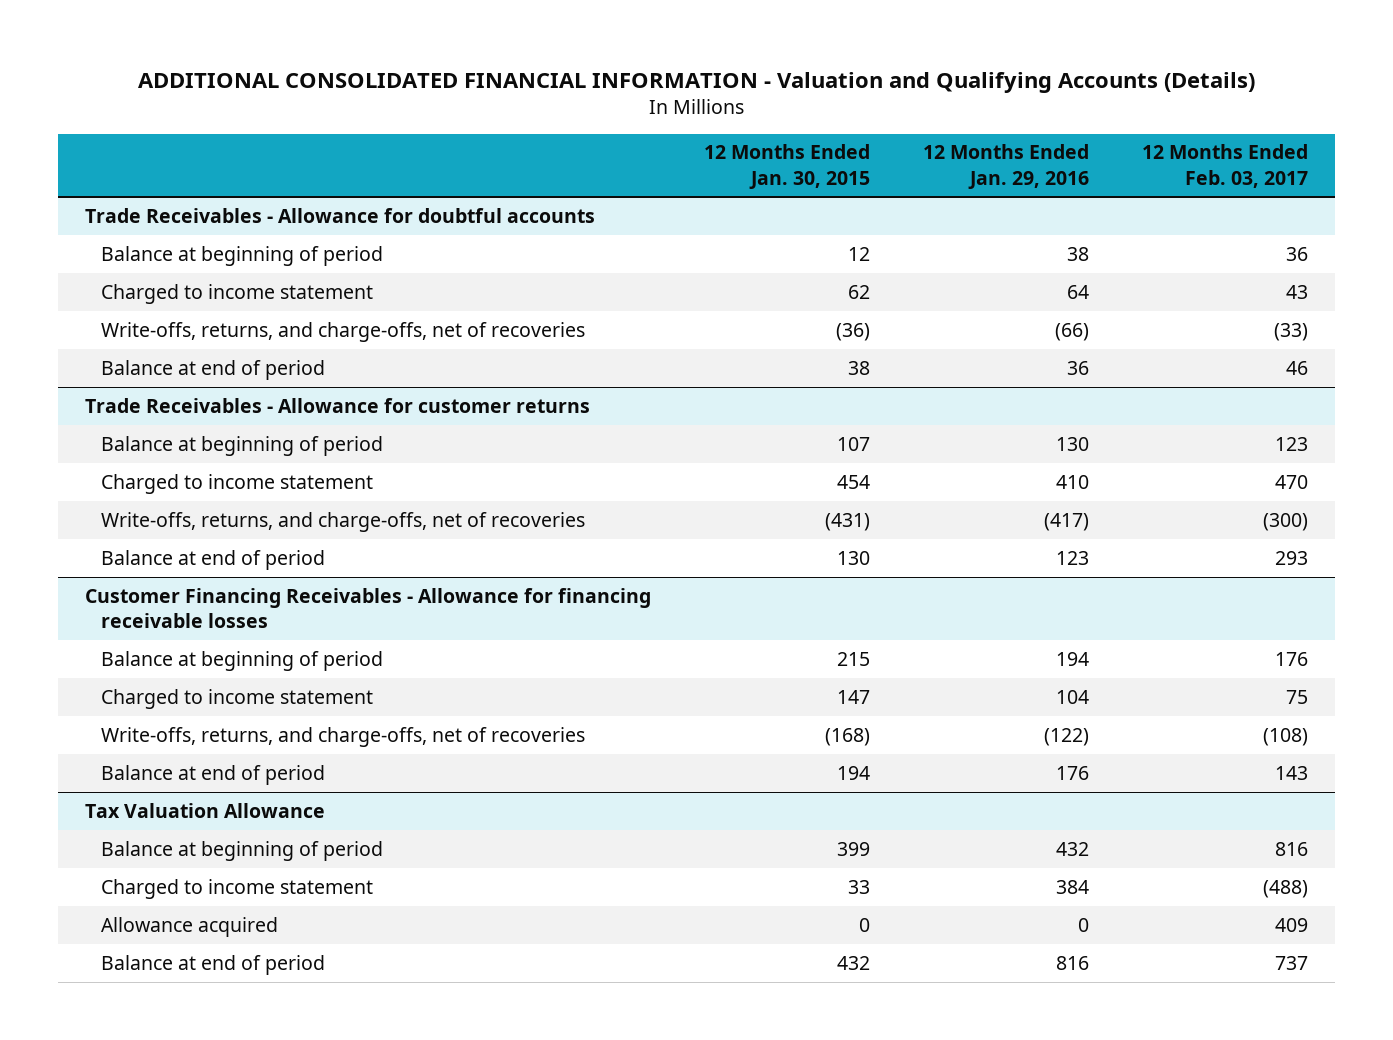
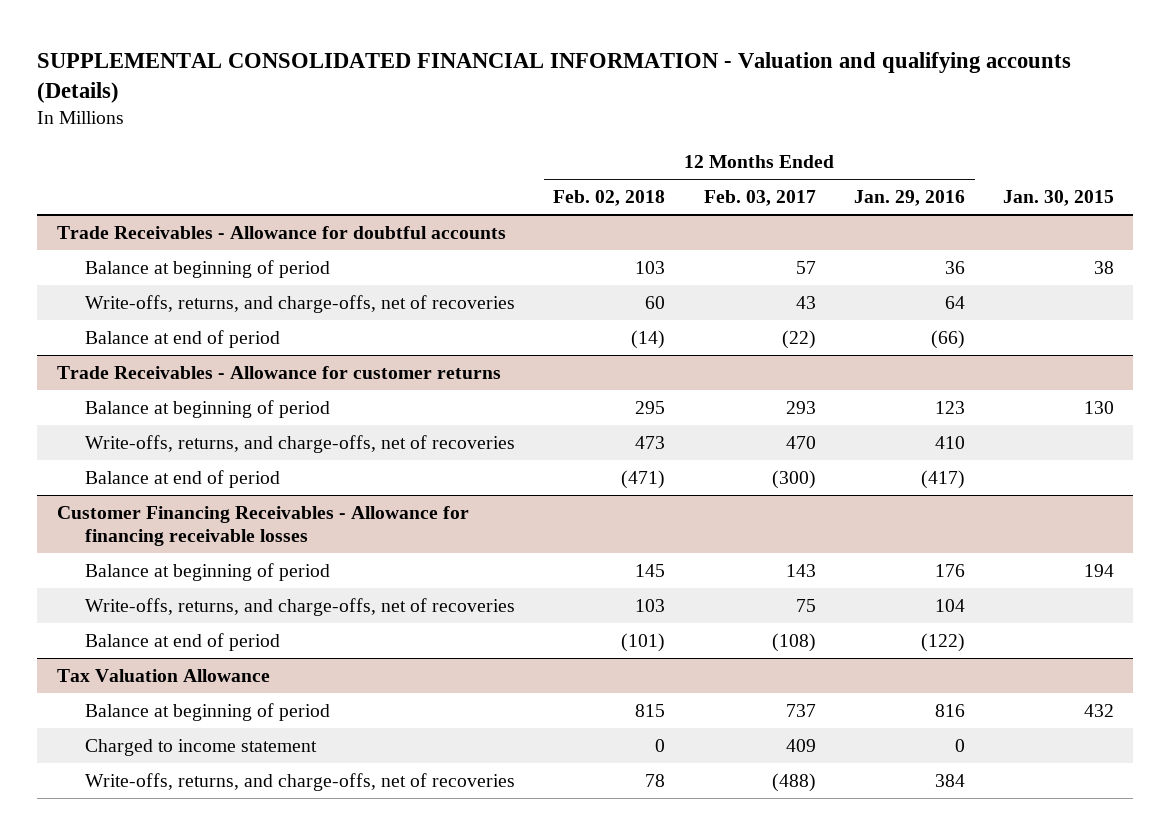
[137,72,1255,94] ADDITIONAL CONSOLIDATED FINANCIAL INFORMATION - Valuation and Qualifying Accounts (Details) -> [37,51,1072,104] SUPPLEMENTAL CONSOLIDATED FINANCIAL INFORMATION - Valuation and qualifying accounts (Details)
[704,144,871,189] 12 Months Ended Jan. 30, 2015 -> none
none -> [553,190,666,207] Feb. 02, 2018
none -> [1003,190,1115,207] Jan. 30, 2015
[100,321,585,342] Write-offs, returns, and charge-offs, net of recoveries -> none
[1067,246,1090,261] 38 -> [944,260,965,274] 36
[1286,246,1309,261] 36 -> [795,260,816,274] 57
[100,283,373,304] Charged to income statement -> [85,294,516,313] Write-offs, returns, and charge-offs, net of recoveries
[1067,360,1090,375] 36 -> [930,329,965,349] (66)
[1286,360,1309,375] 46 -> [781,329,816,349] (22)
[100,549,325,570] Balance at end of period -> none
[1056,436,1090,451] 130 -> [934,400,965,414] 123
[1275,436,1309,451] 123 -> [785,400,816,414] 293
[100,473,373,494] Charged to income statement -> [85,434,516,453] Write-offs, returns, and charge-offs, net of recoveries
[100,511,585,532] Write-offs, returns, and charge-offs, net of recoveries -> [85,469,281,488] Balance at end of period
[100,764,325,785] Balance at end of period -> none
[1056,651,1090,666] 194 -> [934,563,965,577] 176
[1275,651,1309,666] 176 -> [785,563,816,577] 143
[100,688,373,709] Charged to income statement -> [85,597,516,616] Write-offs, returns, and charge-offs, net of recoveries
[100,726,585,747] Write-offs, returns, and charge-offs, net of recoveries -> [85,632,281,651] Balance at end of period
[100,916,278,937] Allowance acquired -> none
[100,954,325,975] Balance at end of period -> none
[1056,841,1090,856] 432 -> [934,703,965,717] 816
[1275,841,1309,856] 816 -> [785,703,816,717] 737
[1056,879,1090,894] 384 -> [954,738,965,752] 0
[1263,879,1309,898] (488) -> [785,738,816,752] 409
none -> [85,772,516,791] Write-offs, returns, and charge-offs, net of recoveries

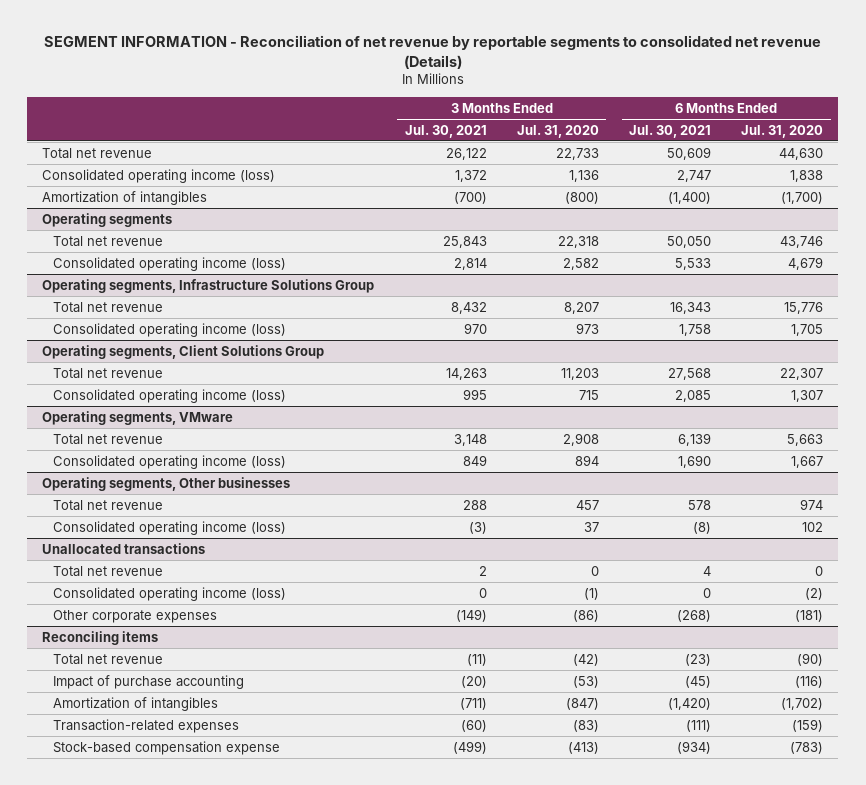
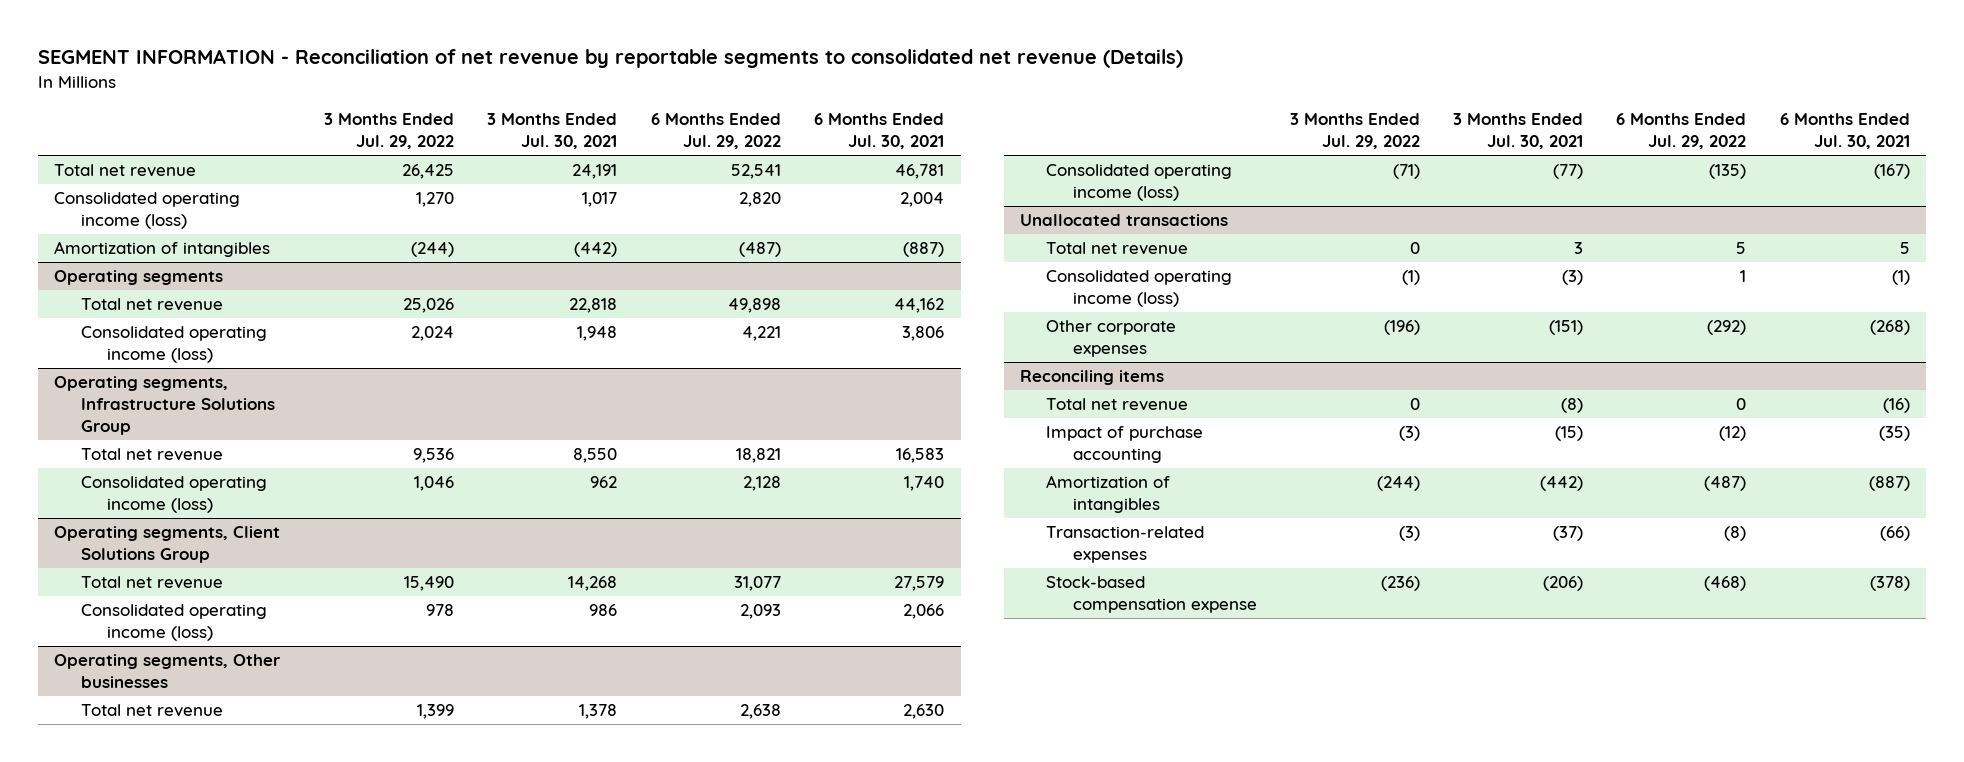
[516,124,599,138] Jul. 31, 2020 -> none
[741,124,824,138] Jul. 31, 2020 -> none
none -> [323,112,454,150] 3 Months Ended Jul. 29, 2022
none -> [650,112,781,150] 6 Months Ended Jul. 29, 2022
[445,147,487,160] 26,122 -> [572,164,618,180] 24,191
[667,146,712,160] 50,609 -> [894,164,944,180] 46,781
[454,169,487,182] 1,372 -> [582,192,618,208] 1,017
[677,169,712,182] 2,747 -> [899,192,944,208] 2,004
[453,191,487,204] (700) -> [574,242,618,258] (442)
[668,191,712,204] (1,400) -> [902,242,944,258] (887)
[442,235,487,248] 25,843 -> [569,298,618,314] 22,818
[667,235,712,248] 50,050 -> [893,298,944,314] 44,162
[453,257,487,270] 2,814 -> [577,326,618,342] 1,948
[675,257,712,270] 5,533 -> [901,326,944,342] 3,806
[450,301,487,314] 8,432 -> [573,448,618,464] 8,550
[670,301,712,314] 16,343 -> [895,448,944,464] 16,583
[463,322,487,334] 970 -> [590,476,618,489] 962
[679,323,712,336] 1,758 -> [903,476,944,492] 1,740
[42,410,234,425] Operating segments, VMware -> none
[53,433,164,445] Total net revenue -> none
[53,454,287,469] Consolidated operating income (loss) -> none
[445,367,487,380] 14,263 -> [568,576,618,592] 14,268
[668,367,712,380] 27,568 -> [893,576,944,592] 27,579
[462,388,487,400] 995 -> [589,604,618,617] 986
[675,389,712,402] 2,085 -> [902,604,944,620] 2,066
[462,499,487,510] 288 -> [579,704,618,720] 1,378
[688,499,712,510] 578 -> [902,704,944,720] 2,630
[468,521,487,534] (3) -> [1553,164,1584,180] (77)
[693,521,712,534] (8) -> [1873,164,1910,180] (167)
[478,565,487,576] 2 -> [1574,242,1584,255] 3
[703,565,712,576] 4 -> [1899,242,1910,255] 5
[478,587,487,598] 0 -> [1562,270,1584,286] (3)
[703,587,712,598] 0 -> [1891,270,1910,286] (1)
[455,608,487,622] (149) -> [1549,320,1584,336] (151)
[466,653,487,666] (11) -> [1561,398,1584,414] (8)
[685,653,712,666] (23) -> [1882,398,1910,414] (16)
[460,675,487,688] (20) -> [1555,426,1584,442] (15)
[685,675,712,688] (45) -> [1878,426,1910,442] (35)
[459,697,487,710] (711) -> [1540,476,1584,492] (442)
[668,697,712,710] (1,420) -> [1868,476,1910,492] (887)
[460,719,487,732] (60) -> [1553,526,1584,542] (37)
[686,719,712,732] (111) -> [1879,526,1910,542] (66)
[452,740,487,754] (499) -> [1543,576,1584,592] (206)
[677,740,712,754] (934) -> [1869,576,1910,592] (378)

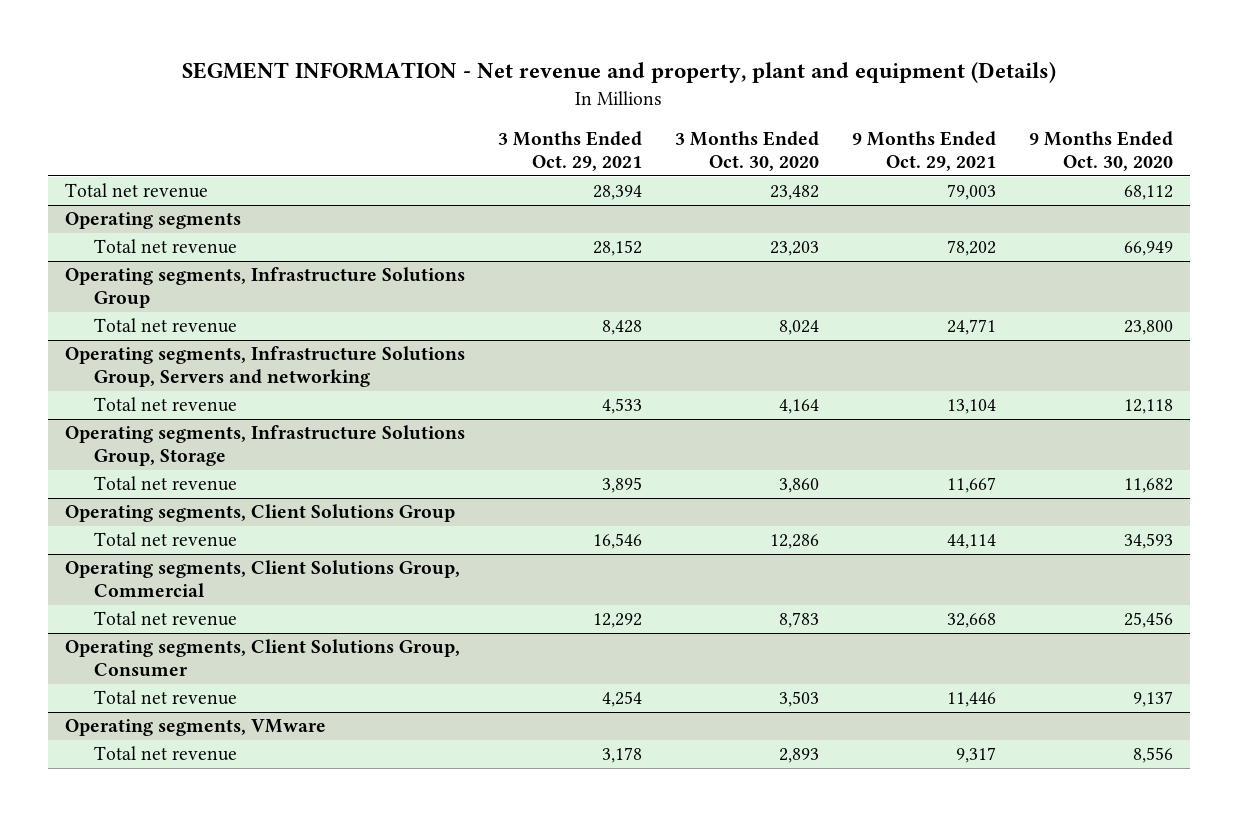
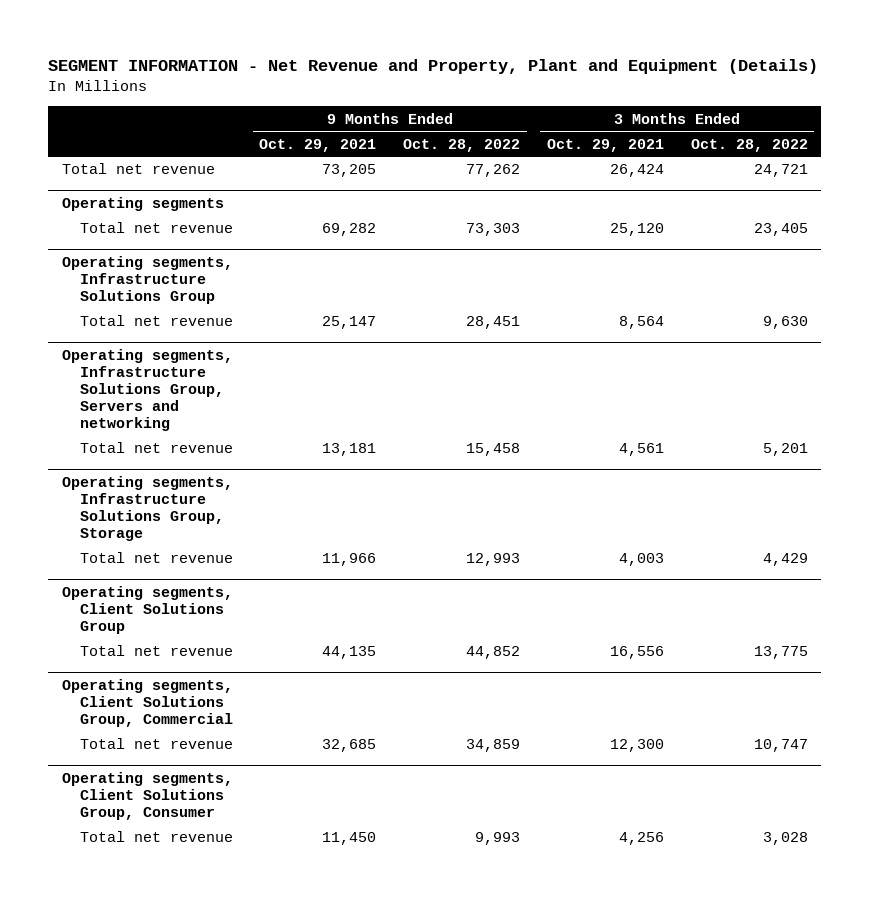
[181,62,1056,84] SEGMENT INFORMATION - Net revenue and property, plant and equipment (Details) -> [48,59,819,75] SEGMENT INFORMATION - Net Revenue and Property, Plant and Equipment (Details)
[674,131,819,171] 3 Months Ended Oct. 30, 2020 -> none
[1029,131,1174,171] 9 Months Ended Oct. 30, 2020 -> none
none -> [403,138,521,152] Oct. 28, 2022
none -> [690,138,808,152] Oct. 28, 2022
[592,185,642,201] 28,394 -> [609,164,664,178] 26,424
[947,184,997,201] 79,003 -> [322,164,377,178] 73,205
[592,240,642,257] 28,152 -> [609,223,664,237] 25,120
[947,240,997,257] 78,202 -> [322,223,377,237] 69,282
[601,320,642,336] 8,428 -> [618,316,664,330] 8,564
[947,319,997,336] 24,771 -> [322,316,377,330] 25,147
[601,398,642,415] 4,533 -> [618,443,664,457] 4,561
[947,399,997,415] 13,104 -> [322,443,377,457] 13,181
[601,477,642,494] 3,895 -> [618,553,664,567] 4,003
[947,477,997,494] 11,667 -> [322,553,377,567] 11,966
[592,533,642,550] 16,546 -> [609,646,664,660] 16,556
[947,534,997,550] 44,114 -> [322,646,377,660] 44,135
[592,613,642,629] 12,292 -> [609,739,664,753] 12,300
[947,613,997,629] 32,668 -> [322,739,377,753] 32,685
[64,719,326,737] Operating segments, VMware -> none
[93,746,237,762] Total net revenue -> none
[601,691,642,708] 4,254 -> [618,832,664,846] 4,256
[947,692,997,708] 11,446 -> [322,832,377,846] 11,450

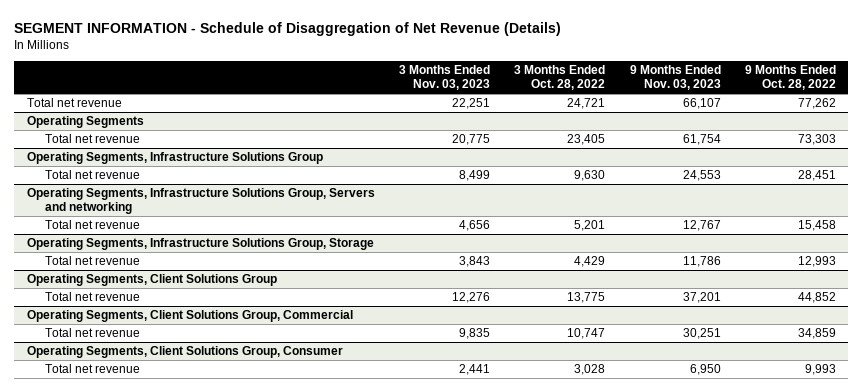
[48,59,819,75] SEGMENT INFORMATION - Net Revenue and Property, Plant and Equipment (Details) -> [14,21,562,36] SEGMENT INFORMATION - Schedule of Disaggregation of Net Revenue (Details)
[259,138,377,152] Oct. 29, 2021 -> none
[546,138,664,152] Oct. 29, 2021 -> none
none -> [398,65,490,91] 3 Months Ended Nov. 03, 2023
none -> [629,65,721,91] 9 Months Ended Nov. 03, 2023
[61,196,224,211] Operating segments -> [26,116,144,129] Operating Segments
[61,255,233,305] Operating segments, Infrastructure Solutions Group -> [26,152,323,165] Operating Segments, Infrastructure Solutions Group
[61,348,233,432] Operating segments, Infrastructure Solutions Group, Servers and networking -> [26,188,375,215] Operating Segments, Infrastructure Solutions Group, Servers and networking
[61,475,233,542] Operating segments, Infrastructure Solutions Group, Storage -> [26,238,374,251] Operating Segments, Infrastructure Solutions Group, Storage
[61,585,233,635] Operating segments, Client Solutions Group -> [26,274,277,287] Operating Segments, Client Solutions Group
[61,678,233,728] Operating segments, Client Solutions Group, Commercial -> [26,310,353,323] Operating Segments, Client Solutions Group, Commercial
[61,771,233,821] Operating segments, Client Solutions Group, Consumer -> [26,346,343,359] Operating Segments, Client Solutions Group, Consumer

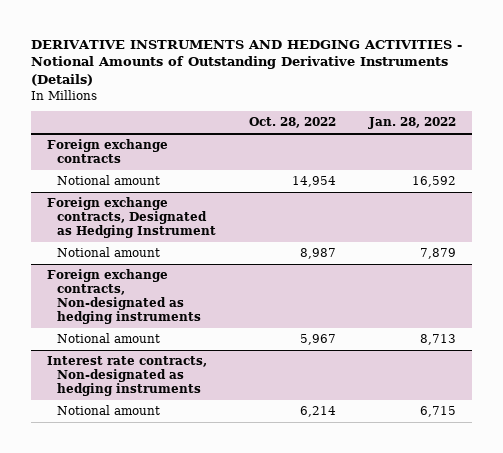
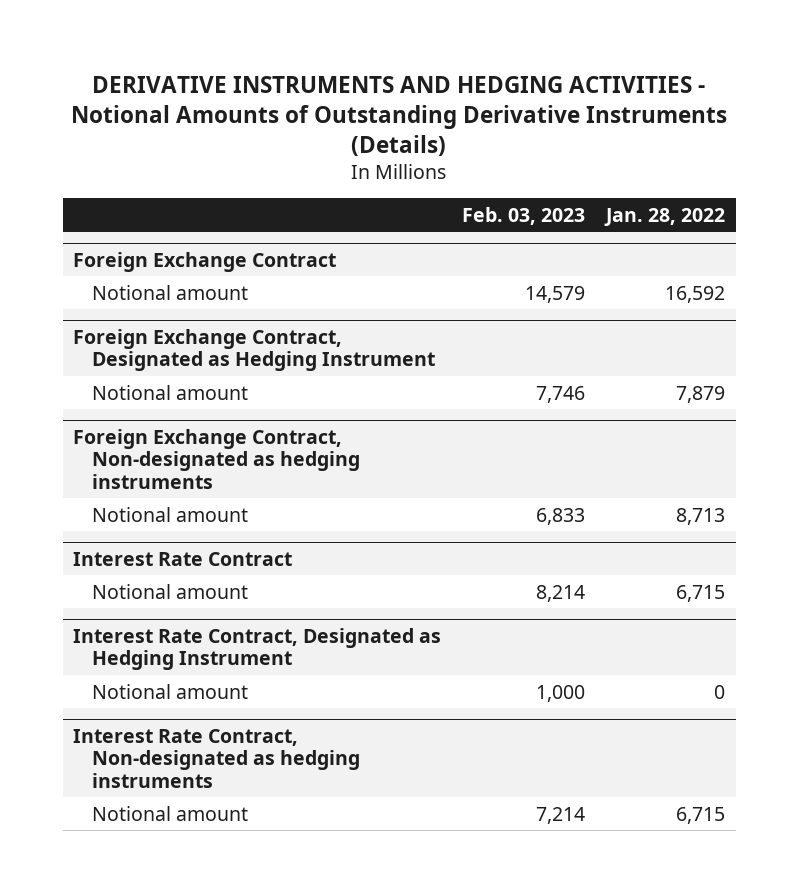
[249,117,337,129] Oct. 28, 2022 -> none
none -> [462,206,586,225] Feb. 03, 2023
[47,139,169,164] Foreign exchange contracts -> [73,251,337,272] Foreign Exchange Contract
[47,197,217,239] Foreign exchange contracts, Designated as Hedging Instrument -> [73,328,436,372] Foreign Exchange Contract, Designated as Hedging Instrument
[47,269,202,325] Foreign exchange contracts, Non-designated as hedging instruments -> [73,428,361,489] Foreign Exchange Contract, Non-designated as hedging instruments
[47,356,208,397] Interest rate contracts, Non-designated as hedging instruments -> none
none -> [73,551,293,566] Interest Rate Contract
none -> [73,627,442,671] Interest Rate Contract, Designated as Hedging Instrument
none -> [92,683,249,699] Notional amount
none -> [73,728,361,788] Interest Rate Contract, Non-designated as hedging instruments
none -> [92,805,249,821] Notional amount

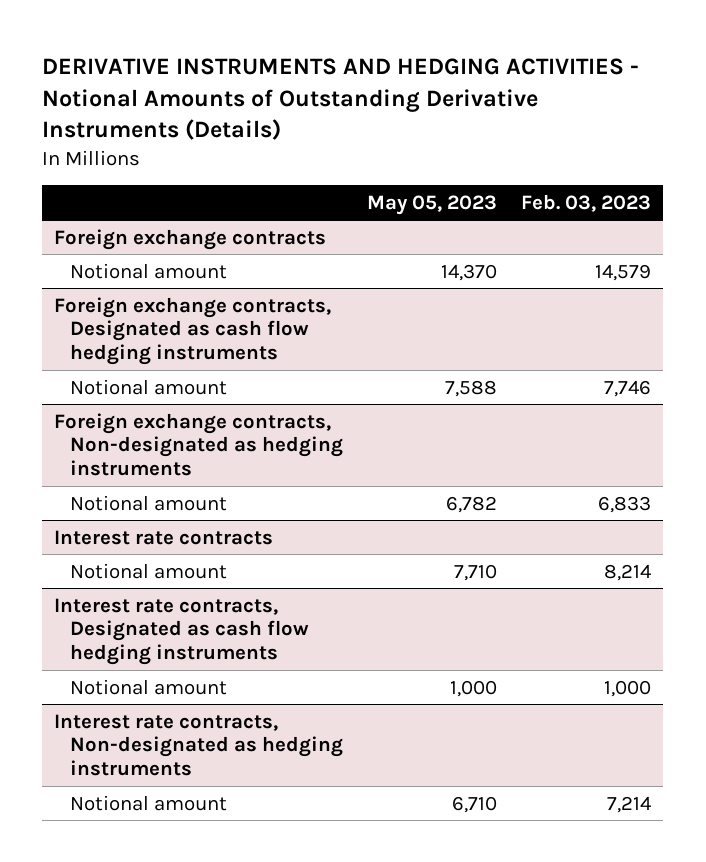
[604,207,726,226] Jan. 28, 2022 -> none
none -> [367,194,498,215] May 05, 2023
[73,251,337,272] Foreign Exchange Contract -> [54,228,327,250] Foreign exchange contracts
[73,328,436,372] Foreign Exchange Contract, Designated as Hedging Instrument -> [54,296,332,366] Foreign exchange contracts, Designated as cash flow hedging instruments
[73,428,361,489] Foreign Exchange Contract, Non-designated as hedging instruments -> [54,412,344,477] Foreign exchange contracts, Non-designated as hedging instruments
[73,551,293,566] Interest Rate Contract -> [54,529,274,545] Interest rate contracts
[73,627,442,671] Interest Rate Contract, Designated as Hedging Instrument -> [54,597,310,666] Interest rate contracts, Designated as cash flow hedging instruments
[73,728,361,788] Interest Rate Contract, Non-designated as hedging instruments -> [54,713,344,777] Interest rate contracts, Non-designated as hedging instruments

